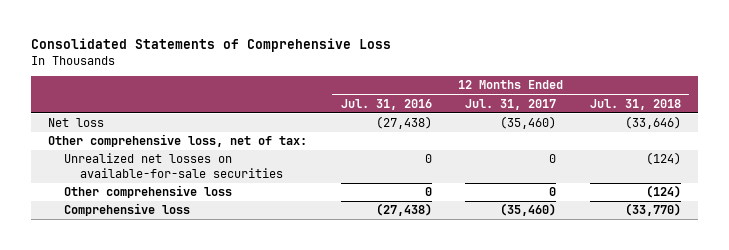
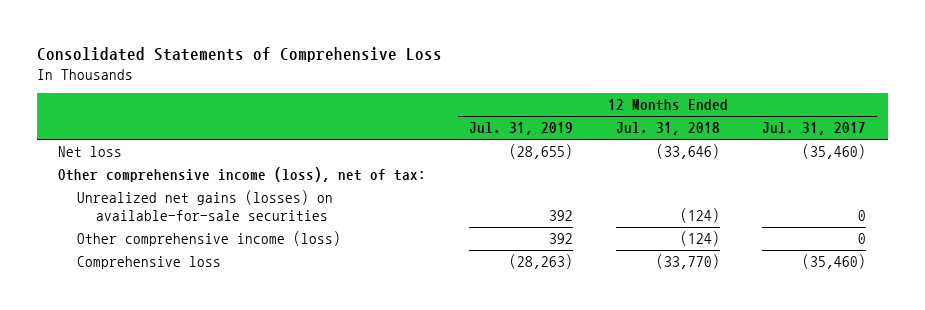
[340,98,432,110] Jul. 31, 2016 -> none
none -> [468,122,573,136] Jul. 31, 2019
[47,134,307,148] Other comprehensive loss, net of tax: -> [58,167,427,183] Other comprehensive income (loss), net of tax:
[63,153,284,178] Unrealized net losses on available-for-sale securities -> [77,190,334,222] Unrealized net gains (losses) on available-for-sale securities
[63,185,232,199] Other comprehensive loss -> [77,231,342,247] Other comprehensive income (loss)

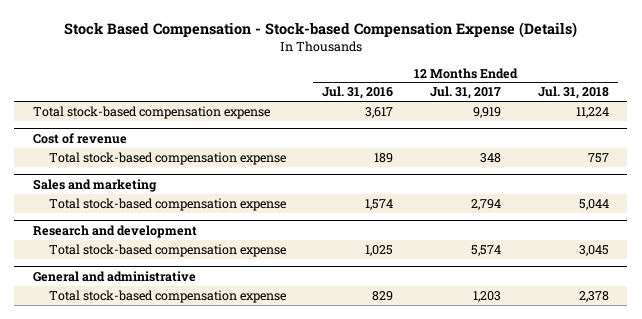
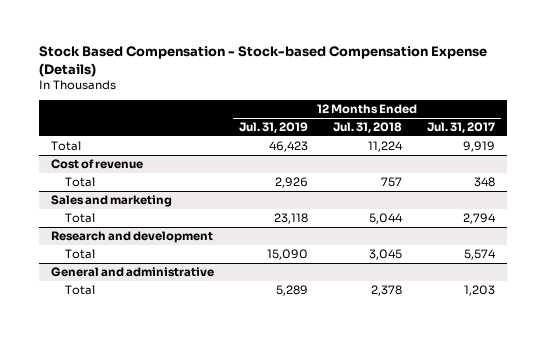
[322,86,394,100] Jul. 31, 2016 -> none
none -> [238,122,308,134] Jul. 31, 2019
[32,105,270,119] Total stock-based compensation expense -> [51,141,82,152] Total
[48,151,286,165] Total stock-based compensation expense -> [65,177,96,188] Total
[48,197,286,211] Total stock-based compensation expense -> [65,213,96,224] Total
[48,243,286,257] Total stock-based compensation expense -> [65,249,96,260] Total
[48,289,286,303] Total stock-based compensation expense -> [65,285,96,296] Total

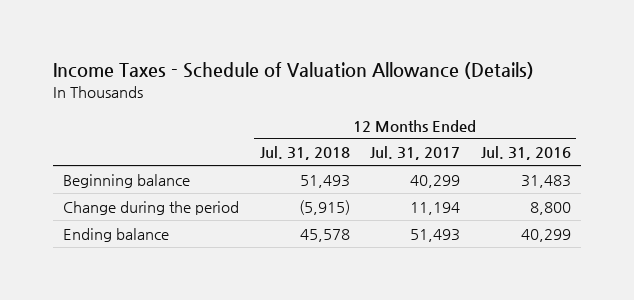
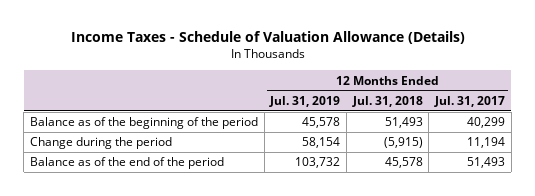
[480,146,571,161] Jul. 31, 2016 -> none
none -> [269,95,341,107] Jul. 31, 2019
[63,173,191,188] Beginning balance -> [29,117,258,130] Balance as of the beginning of the period
[63,227,170,242] Ending balance -> [29,157,224,170] Balance as of the end of the period

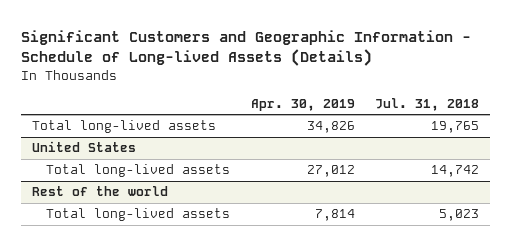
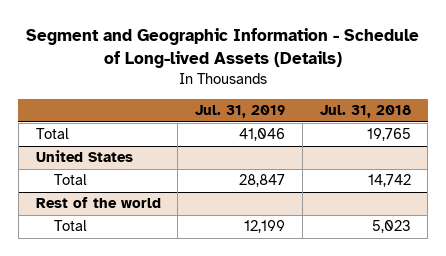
[21,29,472,66] Significant Customers and Geographic Information - Schedule of Long-lived Assets (Details) -> [26,28,420,69] Segment and Geographic Information - Schedule of Long-lived Assets (Details)
[250,98,355,111] Apr. 30, 2019 -> none
none -> [195,105,286,119] Jul. 31, 2019
[31,120,216,134] Total long-lived assets -> [35,128,69,140] Total
[45,164,230,178] Total long-lived assets -> [54,174,88,186] Total
[45,208,230,222] Total long-lived assets -> [54,220,88,232] Total

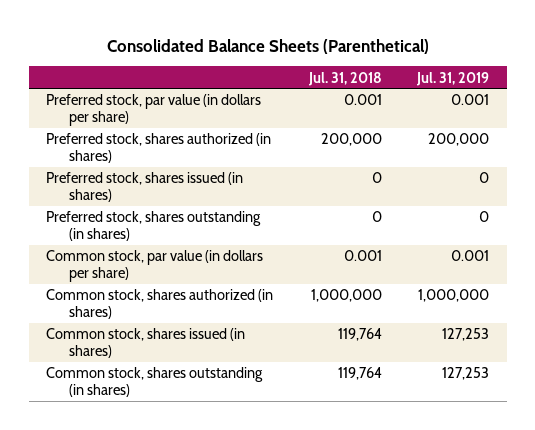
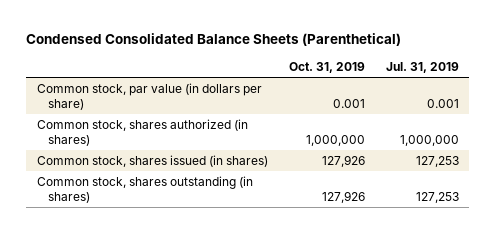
[106,38,429,54] Consolidated Balance Sheets (Parenthetical) -> [25,33,401,47] Condensed Consolidated Balance Sheets (Parenthetical)
[307,71,382,86] Jul. 31, 2018 -> none
none -> [288,62,365,74] Oct. 31, 2019
[46,94,262,127] Preferred stock, par value (in dollars per share) -> none
[46,133,272,164] Preferred stock, shares authorized (in shares) -> none
[46,172,244,203] Preferred stock, shares issued (in shares) -> none
[46,211,262,242] Preferred stock, shares outstanding (in shares) -> none

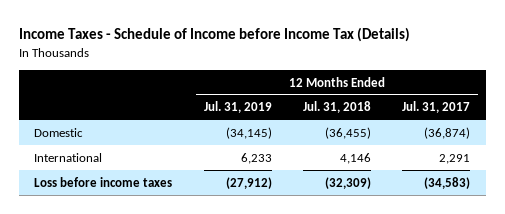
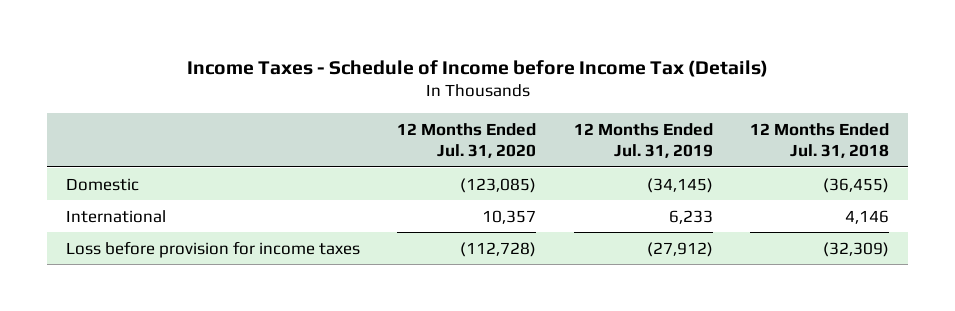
[402,101,471,114] Jul. 31, 2017 -> none
none -> [397,122,537,159] 12 Months Ended Jul. 31, 2020
[34,176,173,187] Loss before income taxes -> [66,240,361,258] Loss before provision for income taxes

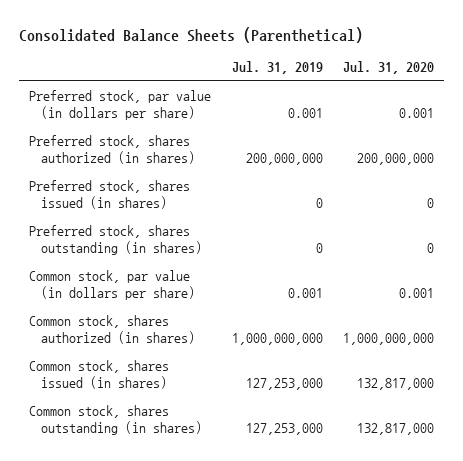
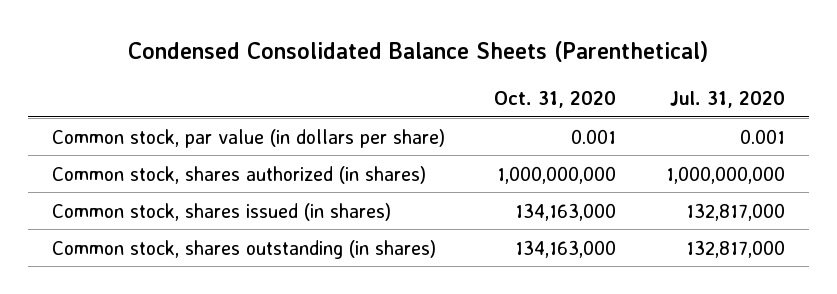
[18,26,363,43] Consolidated Balance Sheets (Parenthetical) -> [128,40,709,62] Condensed Consolidated Balance Sheets (Parenthetical)
[231,61,323,75] Jul. 31, 2019 -> none
none -> [494,90,617,108] Oct. 31, 2020
[29,90,212,121] Preferred stock, par value (in dollars per share) -> none
[29,135,196,165] Preferred stock, shares authorized (in shares) -> none
[29,180,191,210] Preferred stock, shares issued (in shares) -> none
[29,225,203,256] Preferred stock, shares outstanding (in shares) -> none

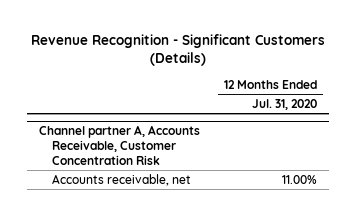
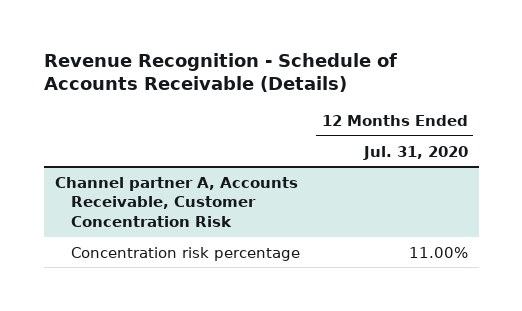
[30,33,325,67] Revenue Recognition - Significant Customers (Details) -> [43,53,397,93] Revenue Recognition - Schedule of Accounts Receivable (Details)
[51,173,191,186] Accounts receivable, net -> [70,246,300,261] Concentration risk percentage

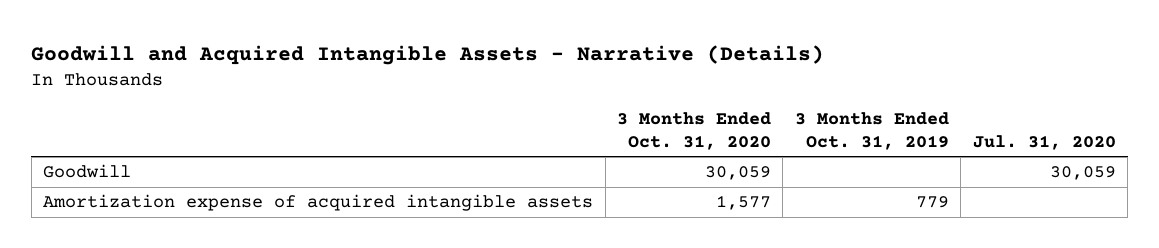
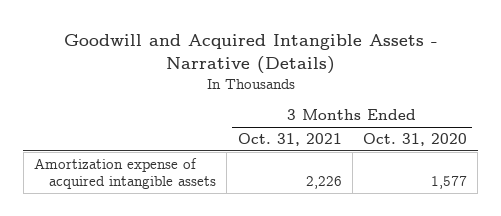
[794,112,949,150] 3 Months Ended Oct. 31, 2019 -> none
[972,134,1116,150] Jul. 31, 2020 -> none
none -> [237,132,342,146] Oct. 31, 2021
[43,164,132,179] Goodwill -> none

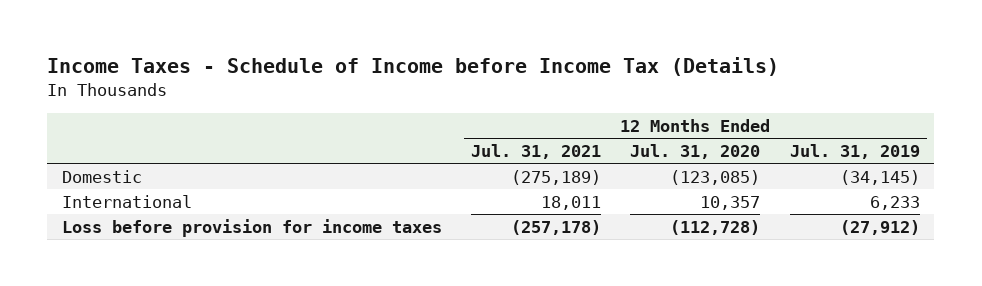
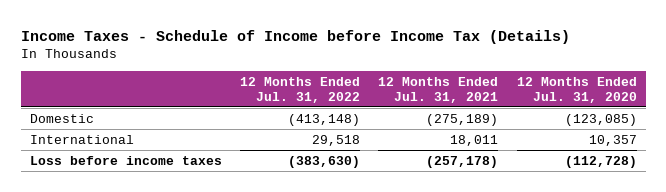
[789,143,920,159] Jul. 31, 2019 -> none
none -> [240,76,361,103] 12 Months Ended Jul. 31, 2022
[62,218,443,237] Loss before provision for income taxes -> [29,155,222,165] Loss before income taxes

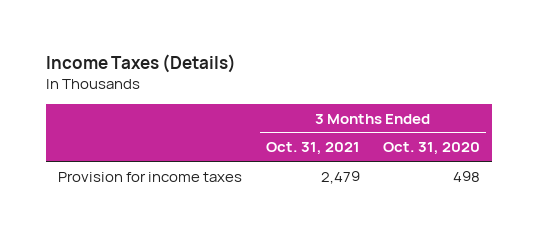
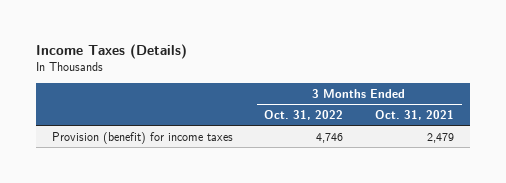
[383,142,481,156] Oct. 31, 2020 -> none
none -> [264,110,344,121] Oct. 31, 2022
[57,171,242,182] Provision for income taxes -> [51,131,233,144] Provision (benefit) for income taxes

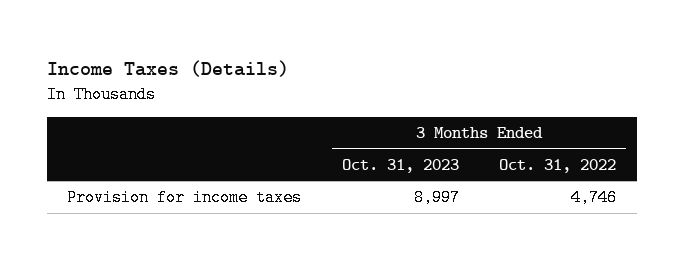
[375,110,455,121] Oct. 31, 2021 -> none
none -> [341,159,459,174] Oct. 31, 2023
[51,131,233,144] Provision (benefit) for income taxes -> [67,189,303,207] Provision for income taxes

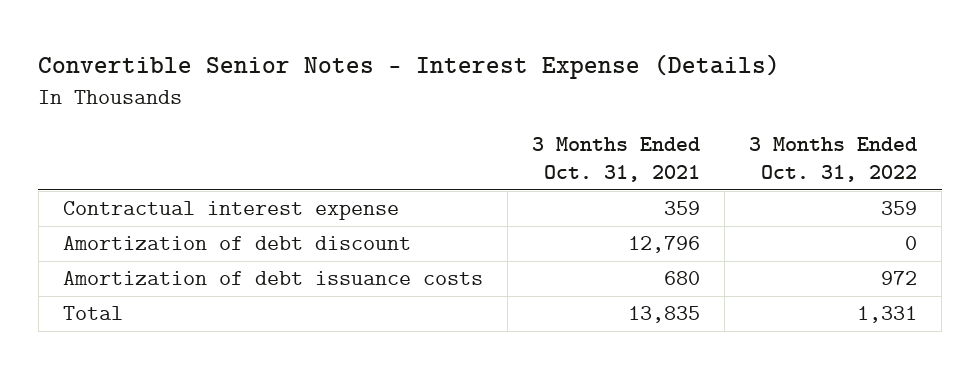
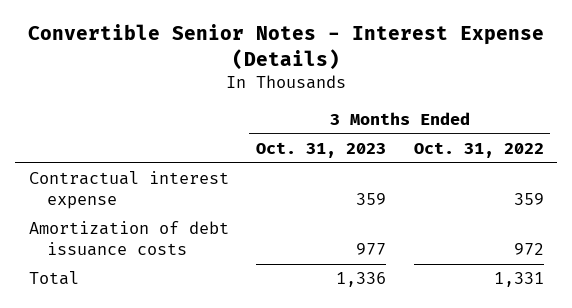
[532,136,701,183] 3 Months Ended Oct. 31, 2021 -> none
none -> [256,141,387,158] Oct. 31, 2023
[63,236,412,251] Amortization of debt discount -> none

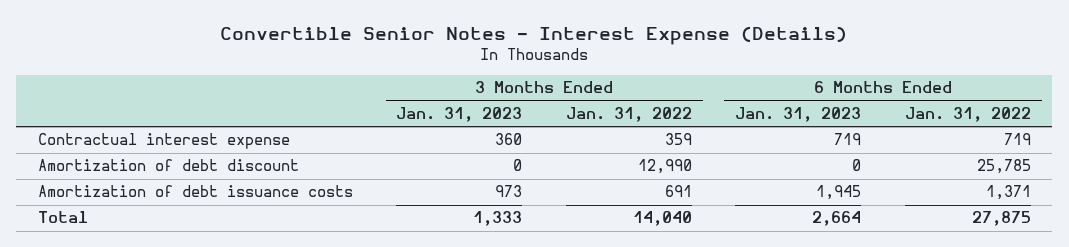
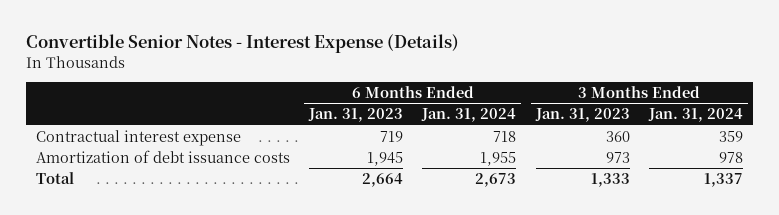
[565,106,692,122] Jan. 31, 2022 -> none
[904,106,1031,122] Jan. 31, 2022 -> none
none -> [421,108,517,123] Jan. 31, 2024
none -> [647,108,743,123] Jan. 31, 2024
[37,159,299,172] Amortization of debt discount -> none

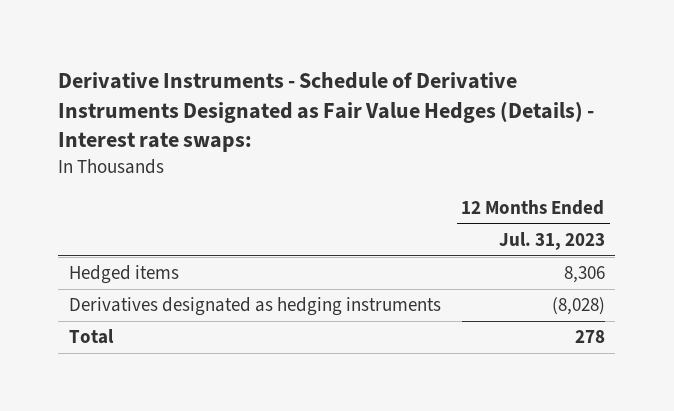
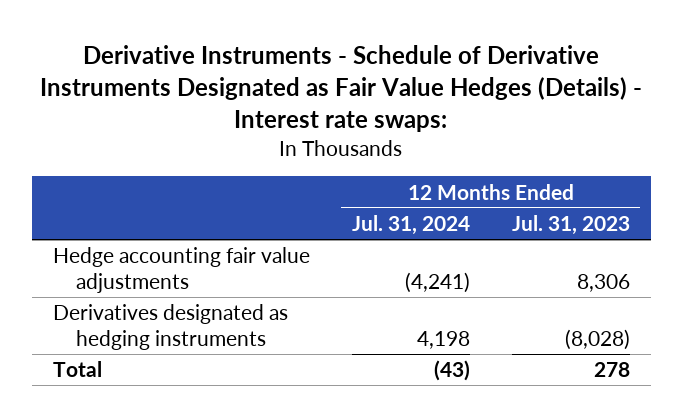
none -> [351,214,470,235] Jul. 31, 2024
[68,265,179,285] Hedged items -> [52,247,310,294] Hedge accounting fair value adjustments

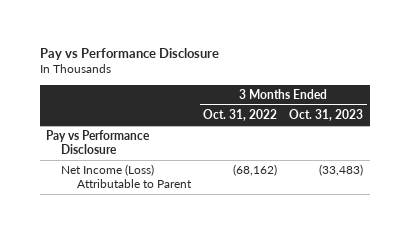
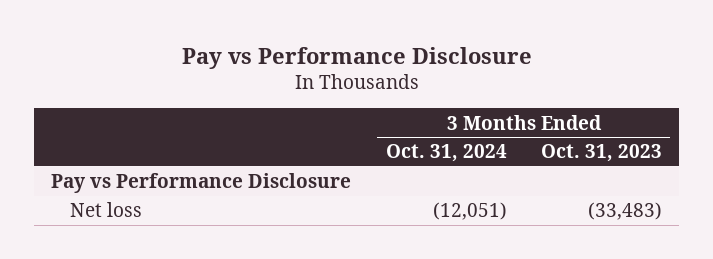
[203,109,278,122] Oct. 31, 2022 -> none
none -> [385,144,507,163] Oct. 31, 2024
[61,164,192,188] Net Income (Loss) Attributable to Parent -> [69,202,142,218] Net loss

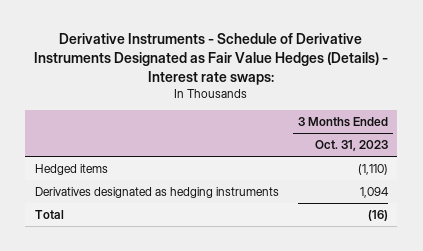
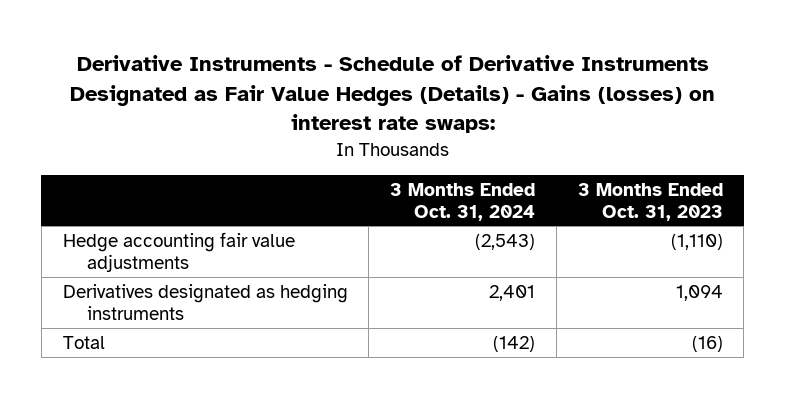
[34,33,389,85] Derivative Instruments - Schedule of Derivative Instruments Designated as Fair Value Hedges (Details) - Interest rate swaps: -> [69,55,715,134] Derivative Instruments - Schedule of Derivative Instruments Designated as Fair Value Hedges (Details) - Gains (losses) on interest rate swaps:
none -> [390,182,536,221] 3 Months Ended Oct. 31, 2024
[34,163,108,175] Hedged items -> [62,231,295,272] Hedge accounting fair value adjustments

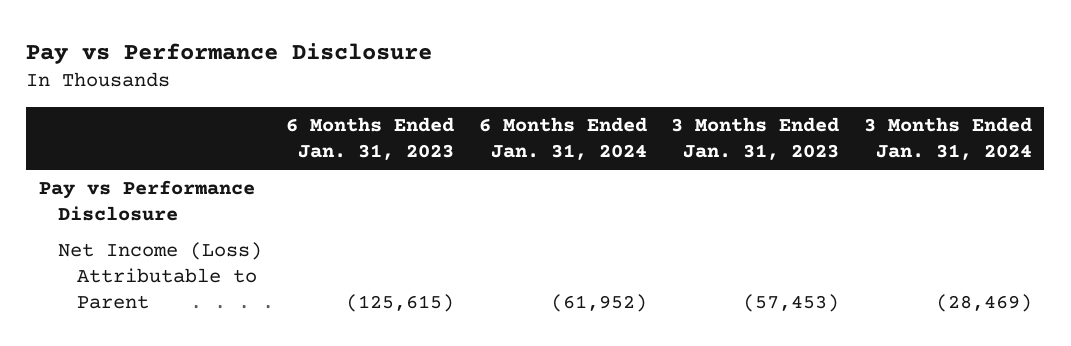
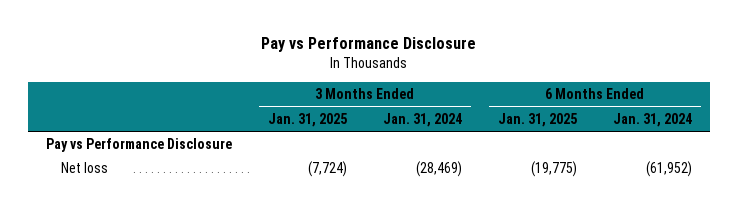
[286,116,455,161] 6 Months Ended Jan. 31, 2023 -> none
[671,116,840,161] 3 Months Ended Jan. 31, 2023 -> none
none -> [267,112,347,127] Jan. 31, 2025
none -> [497,112,577,127] Jan. 31, 2025
[57,241,262,310] Net Income (Loss) Attributable to Parent -> [61,162,109,174] Net loss

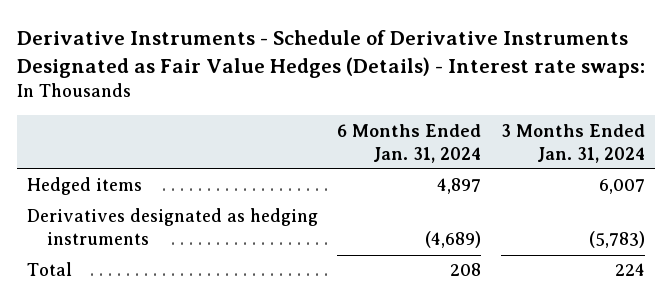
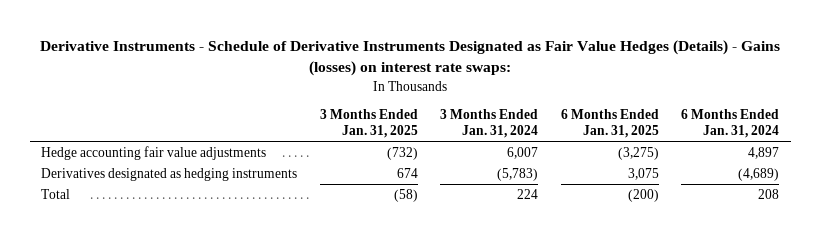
[16,29,645,78] Derivative Instruments - Schedule of Derivative Instruments Designated as Fair Value Hedges (Details) - Interest rate swaps: -> [40,40,781,77] Derivative Instruments - Schedule of Derivative Instruments Designated as Fair Value Hedges (Details) - Gains (losses) on interest rate swaps:
none -> [319,109,418,139] 3 Months Ended Jan. 31, 2025
none -> [560,109,659,139] 6 Months Ended Jan. 31, 2025
[26,177,142,196] Hedged items -> [41,145,267,160] Hedge accounting fair value adjustments

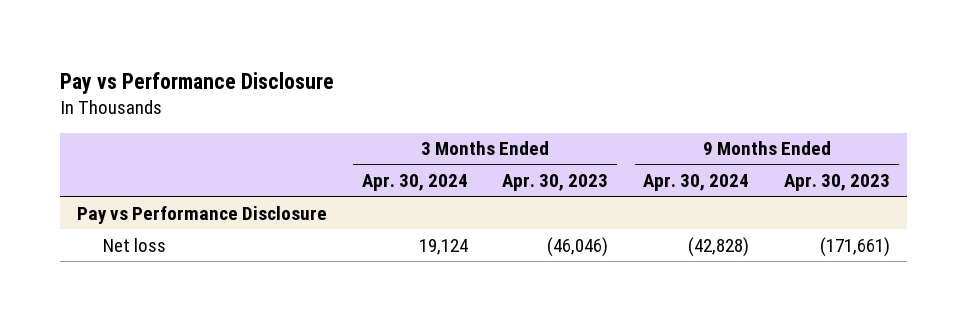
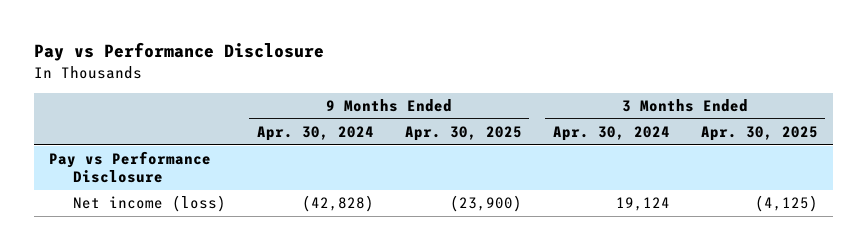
[502,174,609,192] Apr. 30, 2023 -> none
[783,174,890,192] Apr. 30, 2023 -> none
none -> [404,126,522,142] Apr. 30, 2025
none -> [700,126,818,142] Apr. 30, 2025
[102,237,166,252] Net loss -> [72,195,226,213] Net income (loss)

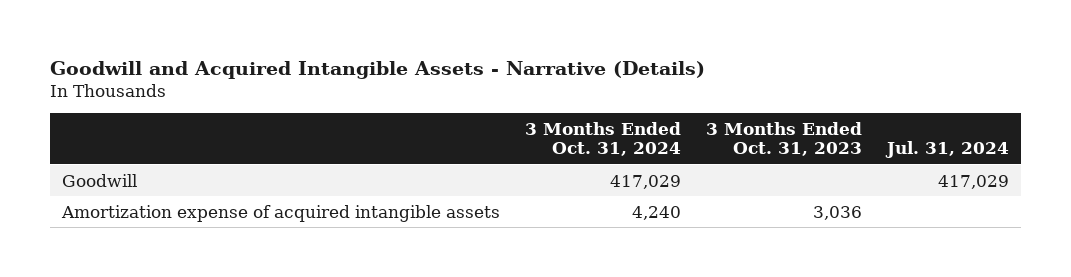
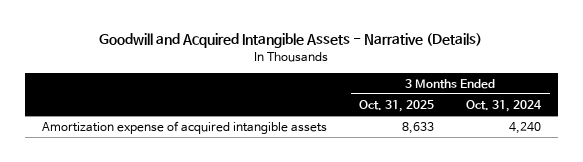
[705,122,862,156] 3 Months Ended Oct. 31, 2023 -> none
[884,140,1009,158] Jul. 31, 2024 -> none
none -> [358,99,434,112] Oct. 31, 2025
[62,173,138,187] Goodwill -> none

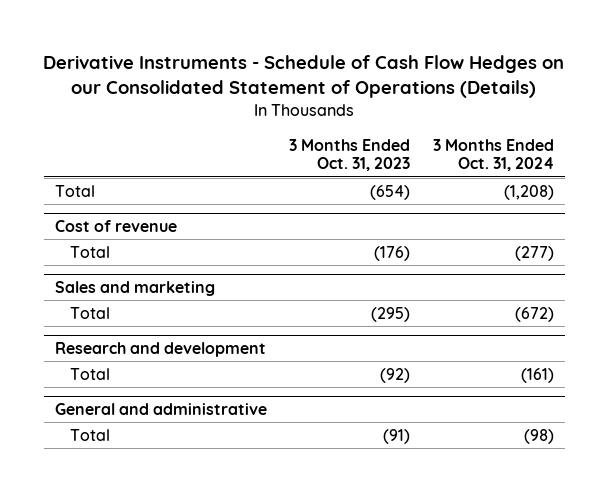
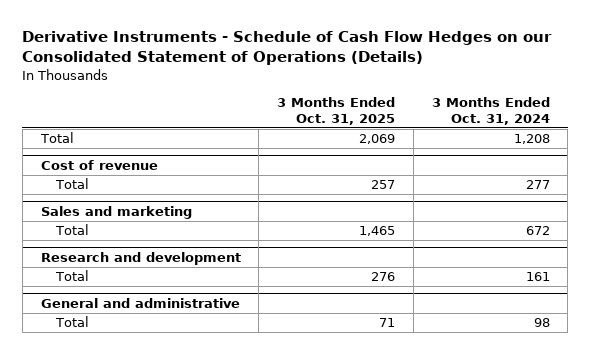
[289,138,411,172] 3 Months Ended Oct. 31, 2023 -> none
none -> [277,97,396,125] 3 Months Ended Oct. 31, 2025
[503,184,554,200] (1,208) -> [513,134,550,145] 1,208
[514,245,554,261] (277) -> [525,180,550,190] 277
[514,306,554,322] (672) -> [525,226,550,236] 672
[520,367,554,383] (161) -> [525,272,550,282] 161
[523,428,554,444] (98) -> [533,318,550,328] 98

